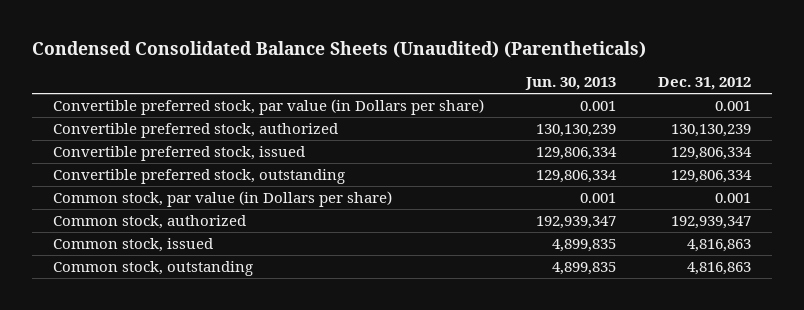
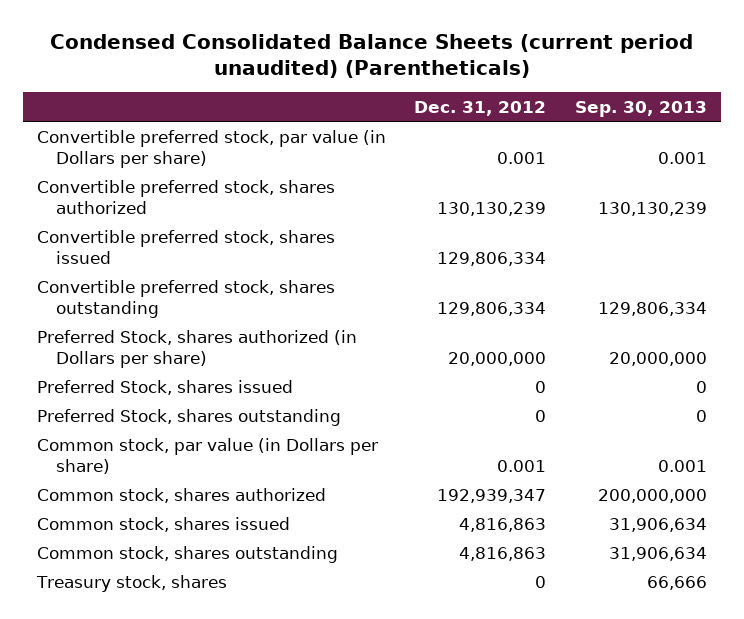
[31,41,646,59] Condensed Consolidated Balance Sheets (Unaudited) (Parentheticals) -> [49,33,693,78] Condensed Consolidated Balance Sheets (current period unaudited) (Parentheticals)
[525,77,617,91] Jun. 30, 2013 -> none
none -> [575,100,708,117] Sep. 30, 2013
[52,122,338,138] Convertible preferred stock, authorized -> [36,179,335,214] Convertible preferred stock, shares authorized
[52,145,305,161] Convertible preferred stock, issued -> [36,229,335,264] Convertible preferred stock, shares issued
[52,168,345,184] Convertible preferred stock, outstanding -> [36,279,335,318] Convertible preferred stock, shares outstanding
none -> [36,329,357,368] Preferred Stock, shares authorized (in Dollars per share)
none -> [36,379,293,395] Preferred Stock, shares issued
none -> [36,408,341,426] Preferred Stock, shares outstanding
[52,214,246,229] Common stock, authorized -> [36,487,326,503] Common stock, shares authorized
[52,237,213,252] Common stock, issued -> [36,516,290,532] Common stock, shares issued
[52,260,253,276] Common stock, outstanding -> [36,545,338,563] Common stock, shares outstanding
none -> [35,574,227,592] Treasury stock, shares

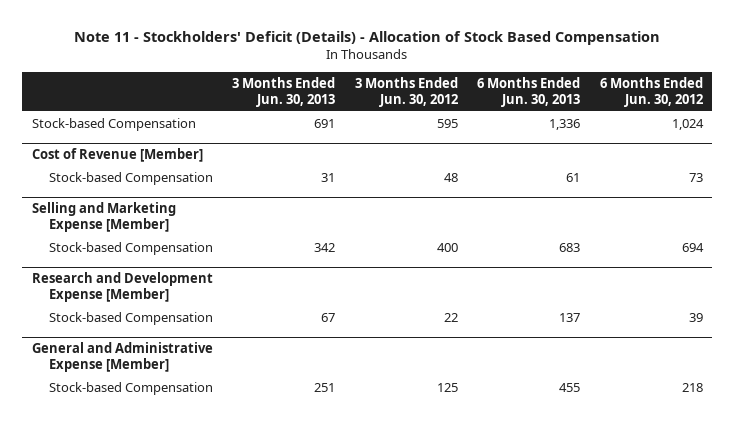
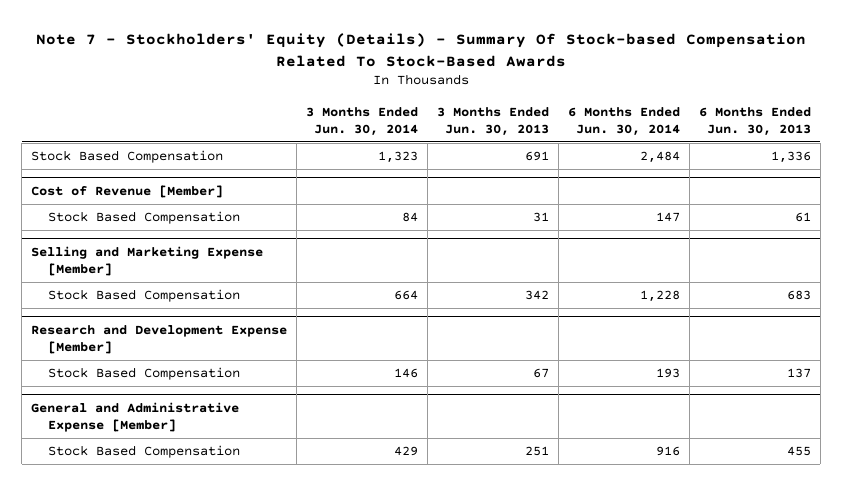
[74,30,661,45] Note 11 - Stockholders' Deficit (Details) - Allocation of Stock Based Compensation -> [36,32,807,67] Note 7 - Stockholders' Equity (Details) - Summary Of Stock-based Compensation Related To Stock-Based Awards
[354,76,458,107] 3 Months Ended Jun. 30, 2012 -> none
[599,76,703,107] 6 Months Ended Jun. 30, 2012 -> none
none -> [306,106,419,137] 3 Months Ended Jun. 30, 2014
none -> [567,106,680,137] 6 Months Ended Jun. 30, 2014
[31,117,196,131] Stock-based Compensation -> [31,150,224,164] Stock Based Compensation
[48,171,213,185] Stock-based Compensation -> [47,211,240,225] Stock Based Compensation
[48,241,213,255] Stock-based Compensation -> [47,289,240,303] Stock Based Compensation
[48,311,213,325] Stock-based Compensation -> [47,367,240,381] Stock Based Compensation
[48,381,213,395] Stock-based Compensation -> [47,445,240,459] Stock Based Compensation

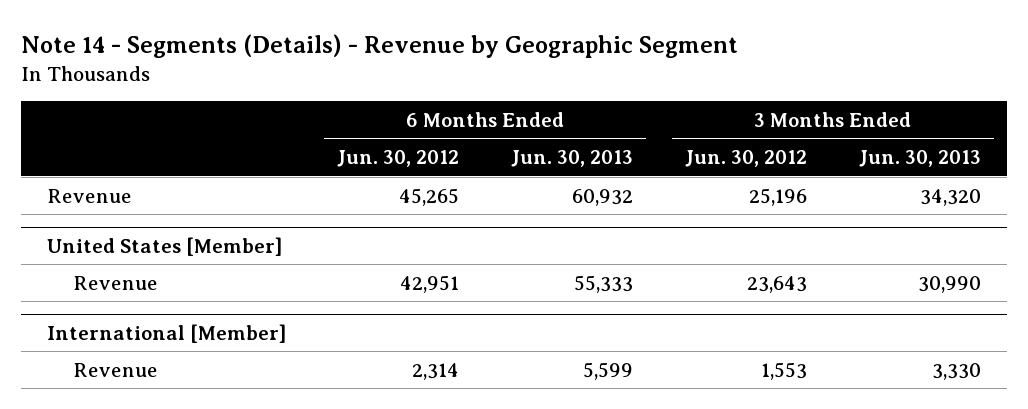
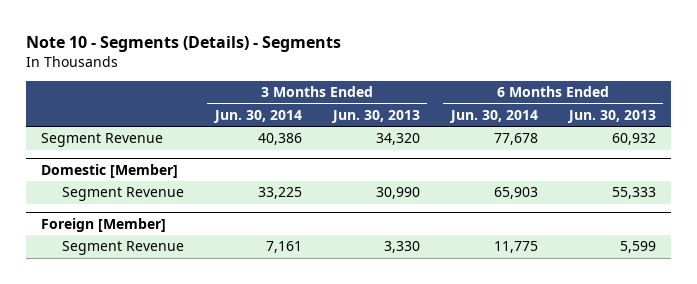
[20,33,738,58] Note 14 - Segments (Details) - Revenue by Geographic Segment -> [25,35,341,52] Note 10 - Segments (Details) - Segments
[337,150,460,168] Jun. 30, 2012 -> none
[685,150,808,168] Jun. 30, 2012 -> none
none -> [212,109,302,123] Jun. 30, 2014
none -> [448,109,538,123] Jun. 30, 2014
[46,236,282,256] United States [Member] -> none
[46,323,286,343] International [Member] -> none
[46,188,132,203] Revenue -> [41,133,164,148] Segment Revenue
none -> [41,164,179,179] Domestic [Member]
[73,275,159,290] Revenue -> [61,187,184,202] Segment Revenue
none -> [41,218,167,233] Foreign [Member]
[73,362,159,377] Revenue -> [61,241,184,256] Segment Revenue

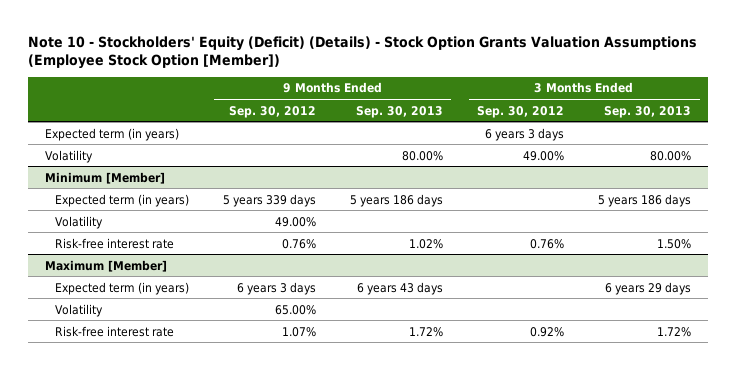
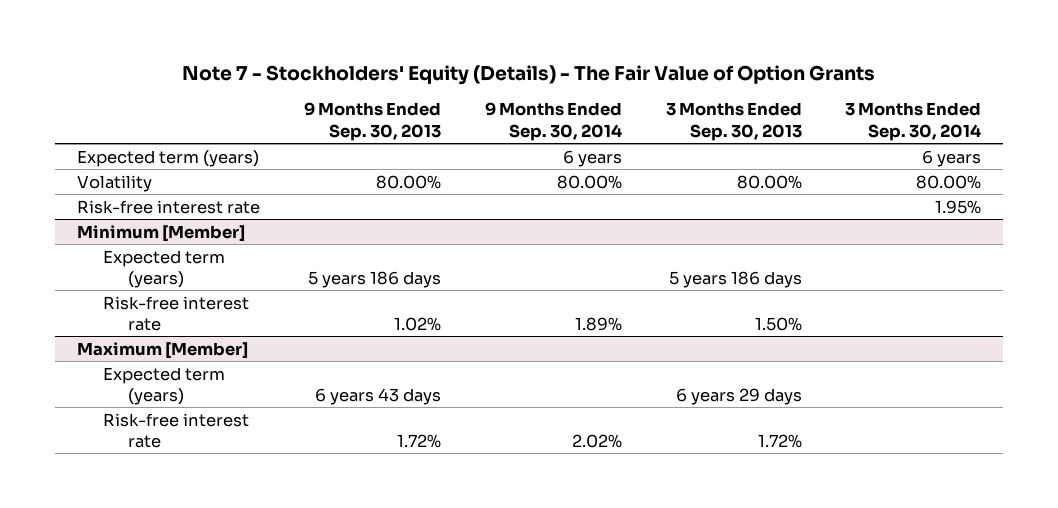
[28,35,698,69] Note 10 - Stockholders' Equity (Deficit) (Details) - Stock Option Grants Valuation Assumptions (Employee Stock Option [Member]) -> [182,65,876,86] Note 7 - Stockholders' Equity (Details) - The Fair Value of Option Grants
[228,105,316,118] Sep. 30, 2012 -> none
[477,105,565,118] Sep. 30, 2012 -> none
none -> [484,102,622,141] 9 Months Ended Sep. 30, 2014
none -> [845,102,982,141] 3 Months Ended Sep. 30, 2014
[45,127,180,141] Expected term (in years) -> [76,149,259,167] Expected term (years)
none -> [76,199,260,214] Risk-free interest rate
[54,215,103,229] Volatility -> none
[54,193,189,207] Expected term (in years) -> [102,249,225,288] Expected term (years)
[54,303,103,317] Volatility -> none
[54,281,189,295] Expected term (in years) -> [102,366,225,405] Expected term (years)

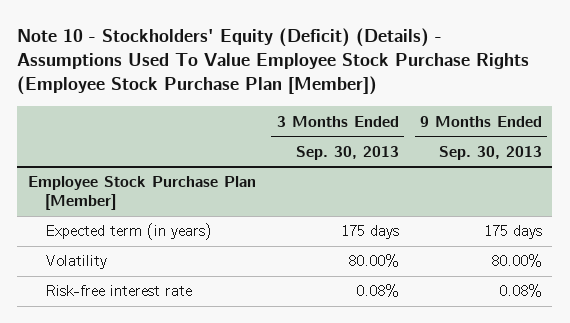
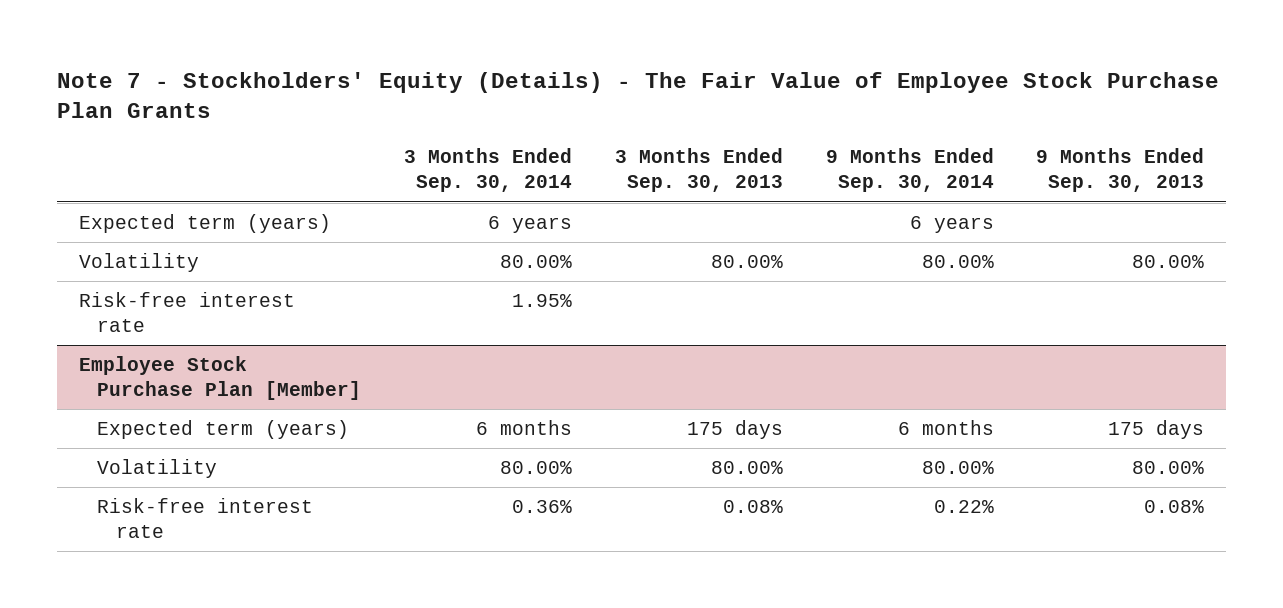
[17,27,530,96] Note 10 - Stockholders' Equity (Deficit) (Details) - Assumptions Used To Value Employee Stock Purchase Rights (Employee Stock Purchase Plan [Member]) -> [57,71,1220,118] Note 7 - Stockholders' Equity (Details) - The Fair Value of Employee Stock Purchase Plan Grants
none -> [404,148,573,193] 3 Months Ended Sep. 30, 2014
none -> [825,148,994,193] 9 Months Ended Sep. 30, 2014
none -> [78,214,331,234] Expected term (years)
none -> [78,253,199,273] Volatility
none -> [78,292,295,333] Risk-free interest rate
[44,223,212,241] Expected term (in years) -> [97,420,350,440] Expected term (years)

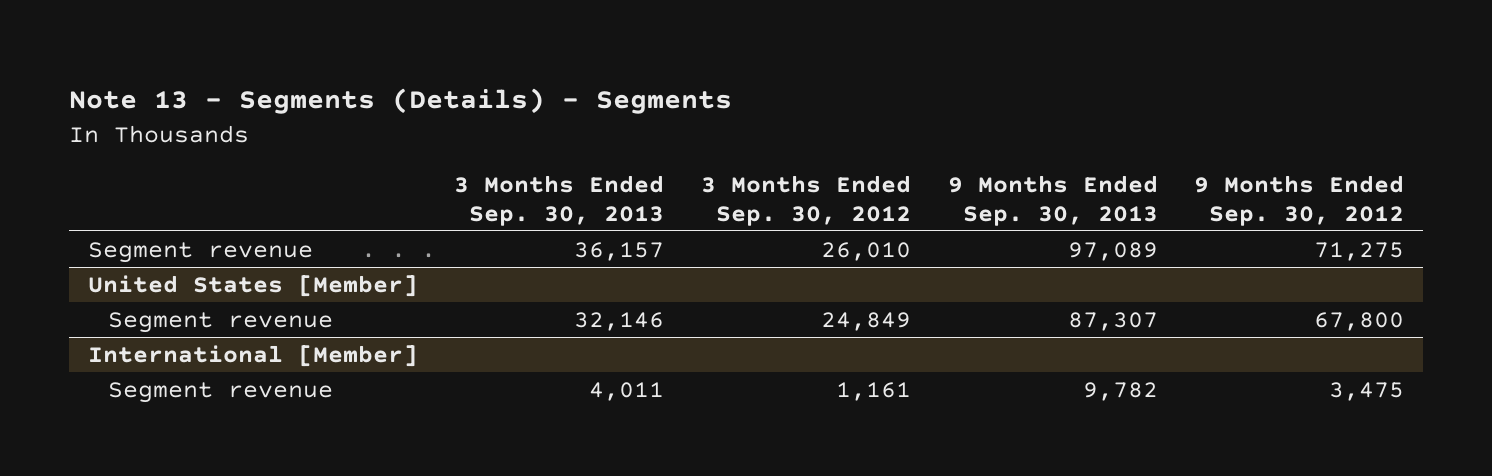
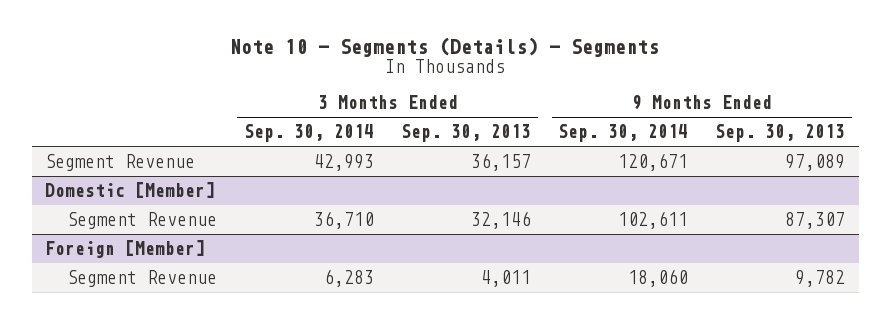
[69,88,733,115] Note 13 - Segments (Details) - Segments -> [230,37,660,58] Note 10 - Segments (Details) - Segments
[701,174,912,226] 3 Months Ended Sep. 30, 2012 -> none
[1194,174,1405,226] 9 Months Ended Sep. 30, 2012 -> none
none -> [244,124,375,143] Sep. 30, 2014
none -> [558,124,689,143] Sep. 30, 2014
[87,274,418,297] United States [Member] -> none
[87,344,418,367] International [Member] -> none
[87,241,313,263] Segment revenue -> [45,154,196,172] Segment Revenue
none -> [45,182,216,199] Domestic [Member]
[107,311,333,333] Segment revenue -> [67,212,218,230] Segment Revenue
none -> [45,240,206,259] Foreign [Member]
[107,381,333,403] Segment revenue -> [67,270,218,288] Segment Revenue

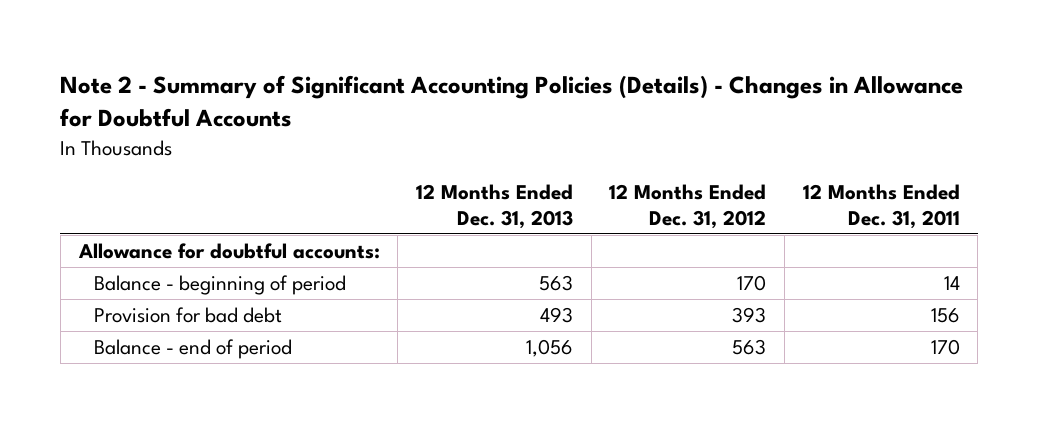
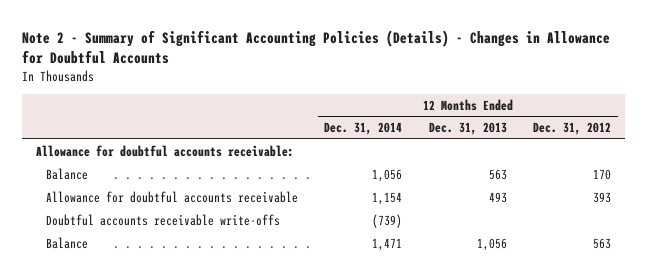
[802,183,960,229] 12 Months Ended Dec. 31, 2011 -> none
none -> [324,122,403,136] Dec. 31, 2014
[77,243,380,260] Allowance for doubtful accounts: -> [35,144,294,157] Allowance for doubtful accounts receivable:
[93,275,346,296] Balance - beginning of period -> [45,167,88,180] Balance
[93,307,282,324] Provision for bad debt -> [45,190,298,203] Allowance for doubtful accounts receivable
none -> [45,213,280,226] Doubtful accounts receivable write-offs
[93,339,292,360] Balance - end of period -> [45,236,88,249] Balance

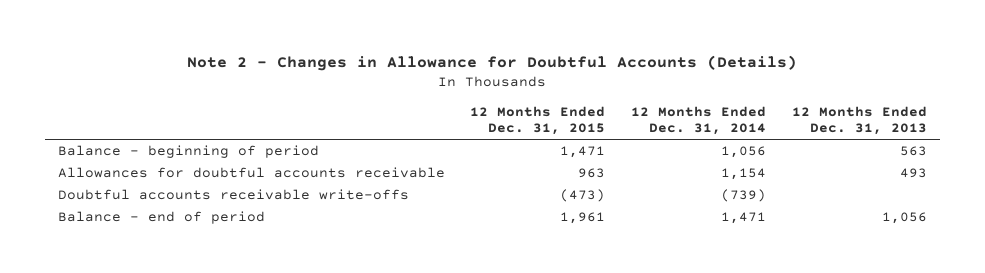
[22,29,611,65] Note 2 - Summary of Significant Accounting Policies (Details) - Changes in Allowance for Doubtful Accounts -> [187,54,798,71] Note 2 - Changes in Allowance for Doubtful Accounts (Details)
[533,122,612,136] Dec. 31, 2012 -> none
none -> [470,105,606,136] 12 Months Ended Dec. 31, 2015
[35,144,294,157] Allowance for doubtful accounts receivable: -> none
[45,167,88,180] Balance -> [57,145,319,159] Balance - beginning of period
[45,190,298,203] Allowance for doubtful accounts receivable -> [57,167,445,179] Allowances for doubtful accounts receivable
[45,236,88,249] Balance -> [57,211,265,225] Balance - end of period

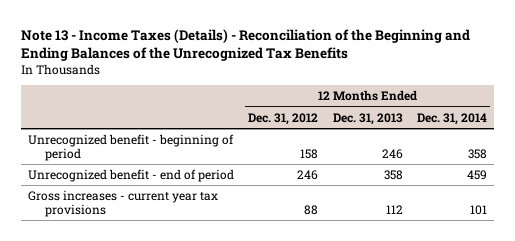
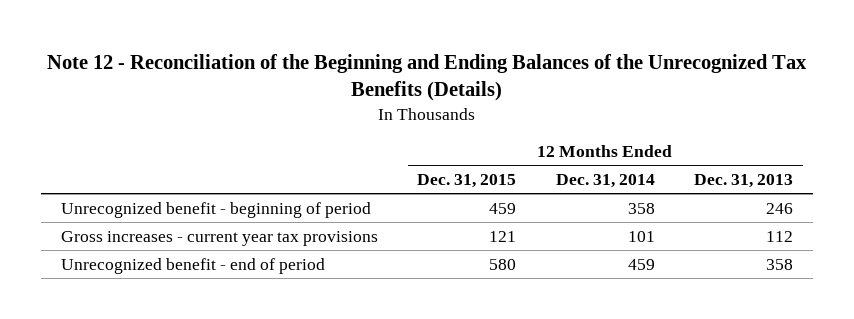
[21,28,471,61] Note 13 - Income Taxes (Details) - Reconciliation of the Beginning and Ending Balances of the Unrecognized Tax Benefits -> [47,53,808,102] Note 12 - Reconciliation of the Beginning and Ending Balances of the Unrecognized Tax Benefits (Details)
[248,112,319,125] Dec. 31, 2012 -> none
none -> [417,174,517,189] Dec. 31, 2015
[28,168,235,182] Unrecognized benefit - end of period -> [60,257,325,274] Unrecognized benefit - end of period

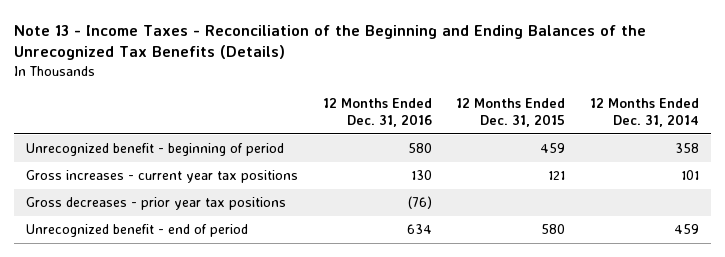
[47,53,808,102] Note 12 - Reconciliation of the Beginning and Ending Balances of the Unrecognized Tax Benefits (Details) -> [13,24,646,61] Note 13 - Income Taxes - Reconciliation of the Beginning and Ending Balances of the Unrecognized Tax Benefits (Details)
[694,174,794,189] Dec. 31, 2013 -> none
none -> [322,98,432,128] 12 Months Ended Dec. 31, 2016
[60,230,378,246] Gross increases - current year tax provisions -> [26,170,299,184] Gross increases - current year tax positions
none -> [26,197,287,211] Gross decreases - prior year tax positions

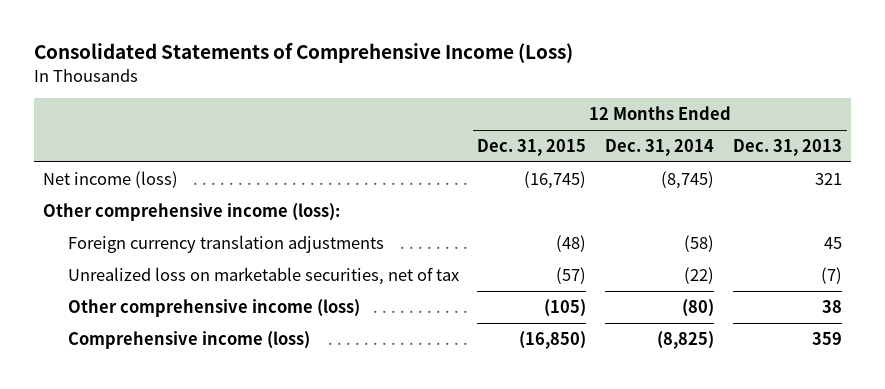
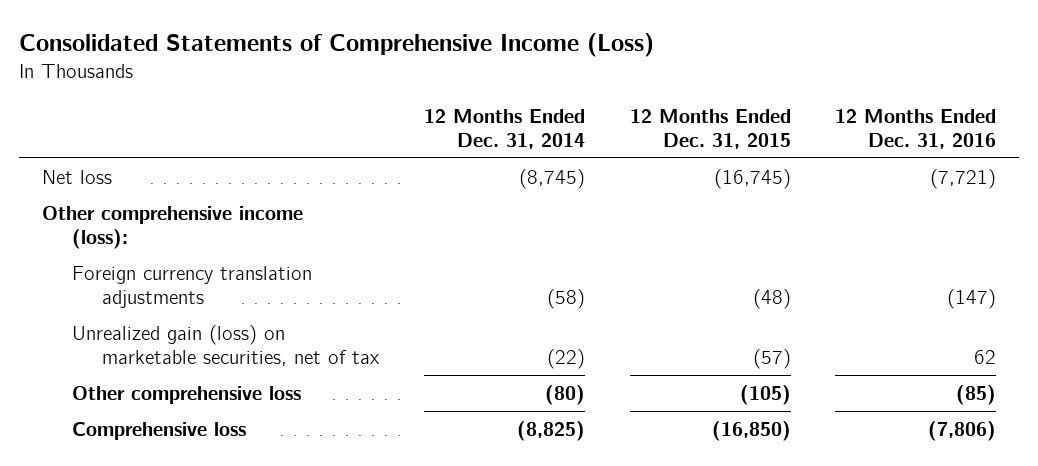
[732,138,842,156] Dec. 31, 2013 -> none
none -> [835,109,997,150] 12 Months Ended Dec. 31, 2016
[43,170,179,188] Net income (loss) -> [41,169,112,184] Net loss
[67,266,459,285] Unrealized loss on marketable securities, net of tax -> [72,324,381,366] Unrealized gain (loss) on marketable securities, net of tax
[67,298,360,317] Other comprehensive income (loss) -> [72,385,302,404] Other comprehensive loss
[67,330,310,349] Comprehensive income (loss) -> [72,421,247,440] Comprehensive loss

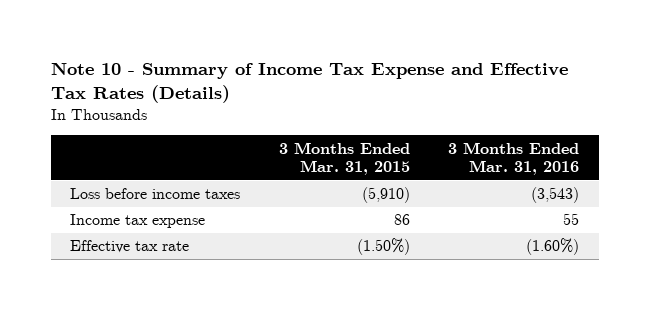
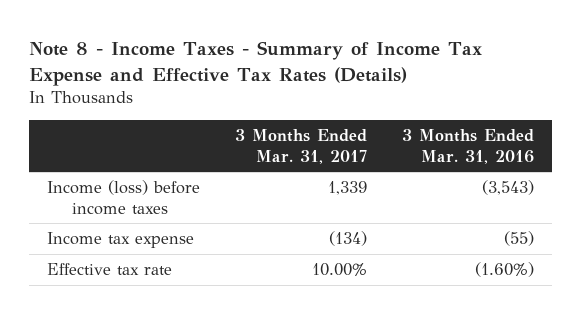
[50,61,568,103] Note 10 - Summary of Income Tax Expense and Effective Tax Rates (Details) -> [29,40,483,86] Note 8 - Income Taxes - Summary of Income Tax Expense and Effective Tax Rates (Details)
[278,141,410,176] 3 Months Ended Mar. 31, 2015 -> none
none -> [234,129,367,164] 3 Months Ended Mar. 31, 2017
[69,188,240,200] Loss before income taxes -> [46,180,200,215] Income (loss) before income taxes
[563,213,580,226] 55 -> [504,231,535,247] (55)

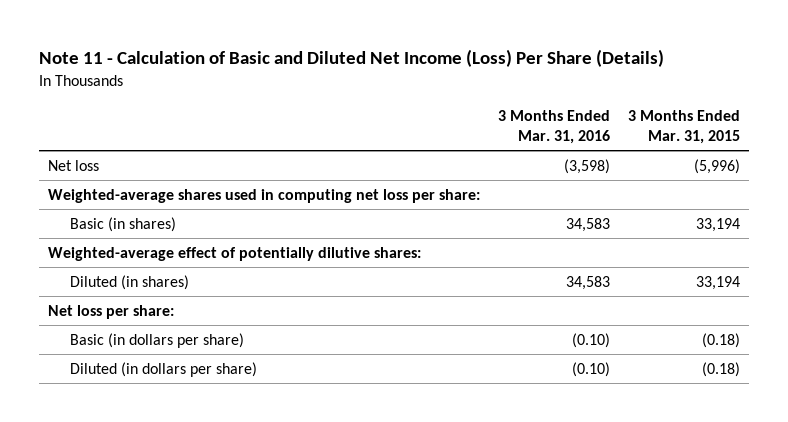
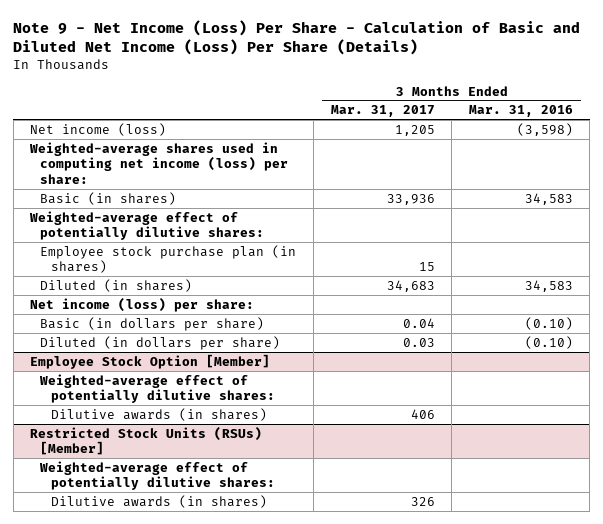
[38,48,664,67] Note 11 - Calculation of Basic and Diluted Net Income (Loss) Per Share (Details) -> [13,19,581,56] Note 9 - Net Income (Loss) Per Share - Calculation of Basic and Diluted Net Income (Loss) Per Share (Details)
[627,110,740,144] 3 Months Ended Mar. 31, 2015 -> none
none -> [330,105,435,118] Mar. 31, 2017
[47,159,99,171] Net loss -> [30,122,167,136] Net income (loss)
[47,188,480,203] Weighted-average shares used in computing net loss per share: -> [29,141,289,184] Weighted-average shares used in computing net income (loss) per share:
none -> [40,244,297,274] Employee stock purchase plan (in shares)
[47,304,174,319] Net loss per share: -> [30,297,255,312] Net income (loss) per share:
none -> [30,353,271,369] Employee Stock Option [Member]
none -> [39,373,275,404] Weighted-average effect of potentially dilutive shares:
none -> [50,407,267,421] Dilutive awards (in shares)
none -> [30,426,263,456] Restricted Stock Units (RSUs) [Member]
none -> [39,460,275,491] Weighted-average effect of potentially dilutive shares:
none -> [50,494,267,508] Dilutive awards (in shares)

